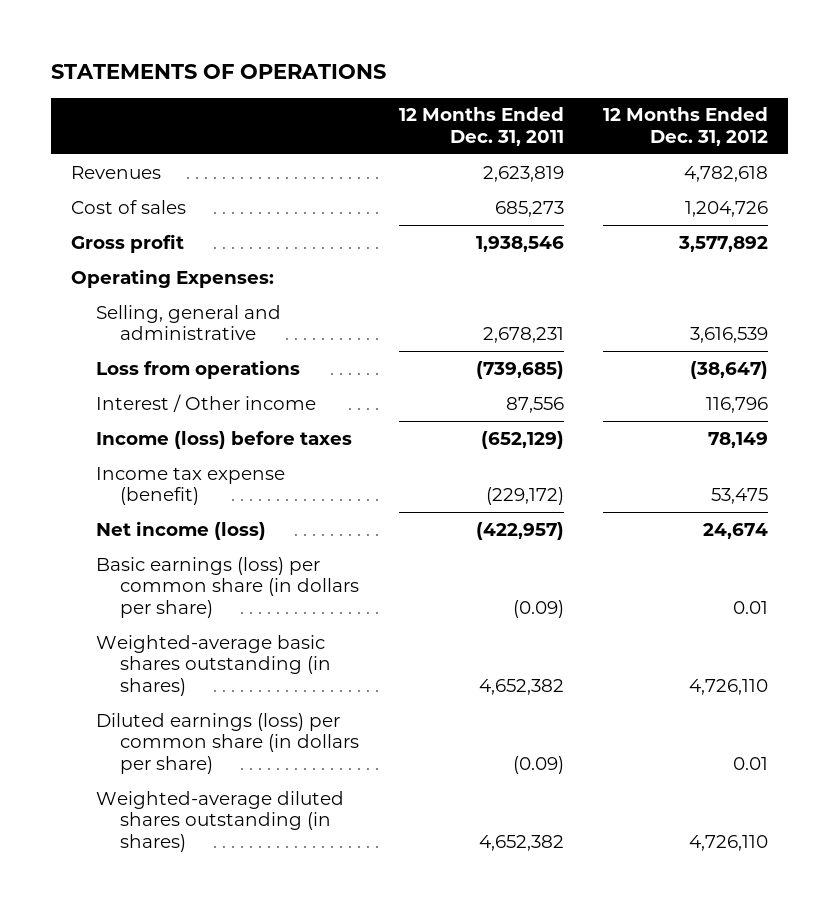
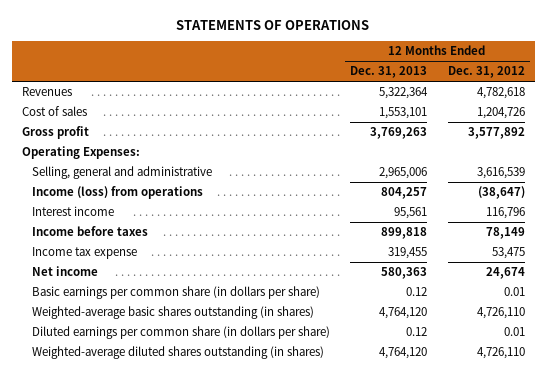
[398,107,564,147] 12 Months Ended Dec. 31, 2011 -> none
none -> [350,66,428,79] Dec. 31, 2013
[95,359,300,379] Loss from operations -> [31,186,203,200] Income (loss) from operations
[95,393,316,412] Interest / Other income -> [31,206,114,217] Interest income
[95,430,352,449] Income (loss) before taxes -> [31,226,148,237] Income before taxes
[95,466,285,506] Income tax expense (benefit) -> [31,247,137,260] Income tax expense
[95,520,266,540] Net income (loss) -> [31,266,98,277] Net income
[95,556,360,619] Basic earnings (loss) per common share (in dollars per share) -> [31,286,320,300] Basic earnings per common share (in dollars per share)
[95,712,360,775] Diluted earnings (loss) per common share (in dollars per share) -> [31,326,330,340] Diluted earnings per common share (in dollars per share)

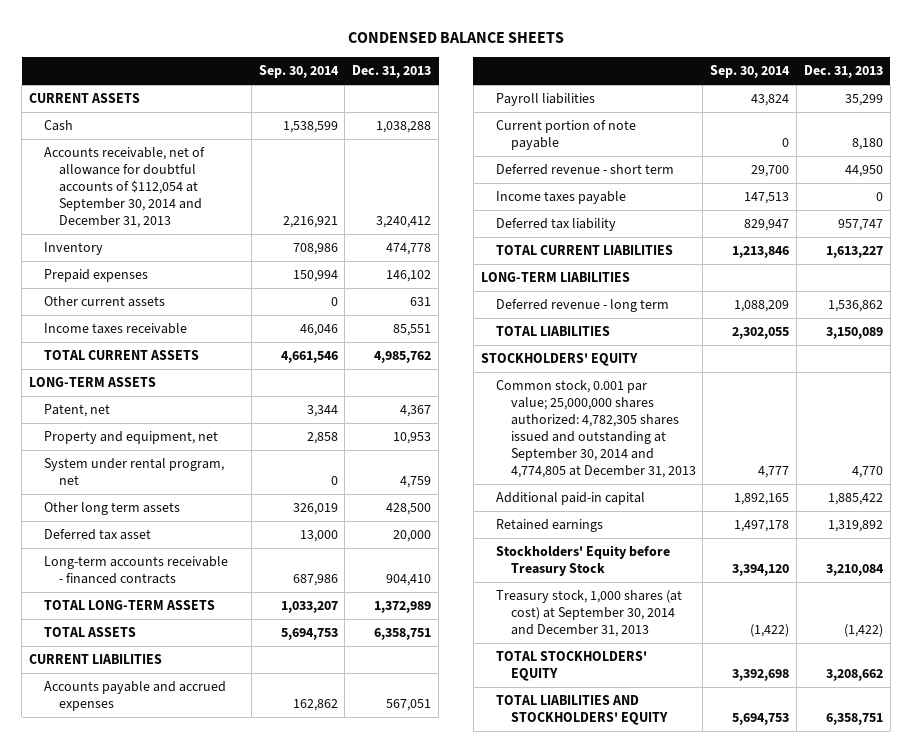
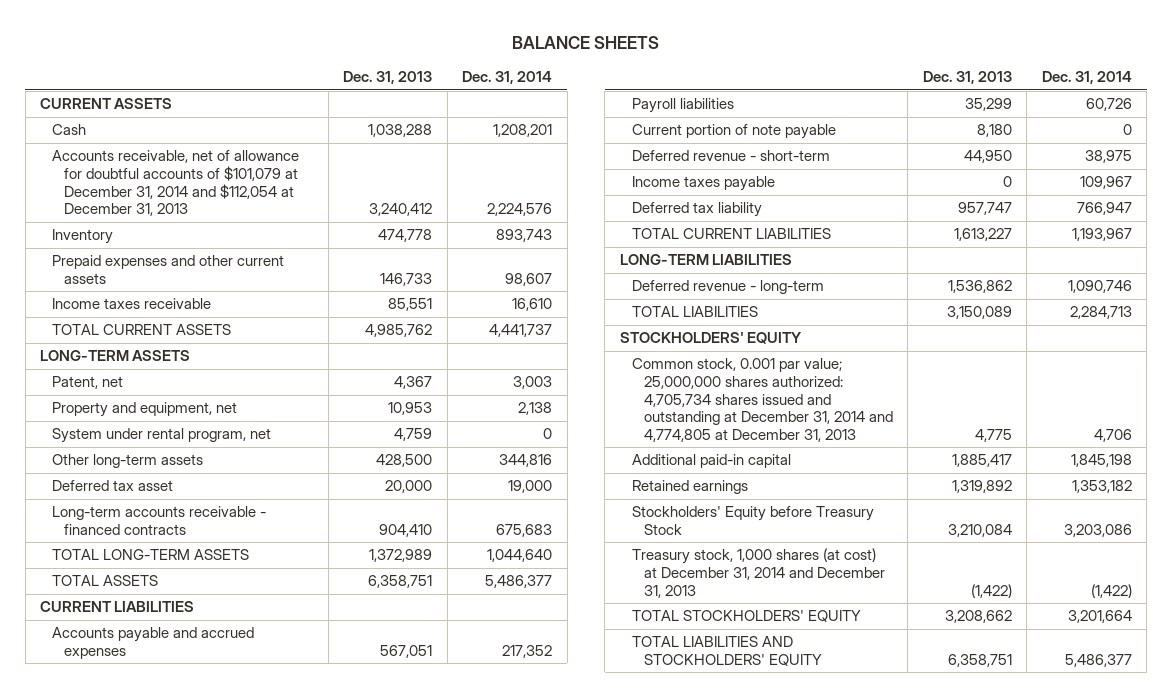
[347,32,564,44] CONDENSED BALANCE SHEETS -> [512,35,660,49] BALANCE SHEETS
[258,65,339,79] Sep. 30, 2014 -> none
none -> [462,71,553,85] Dec. 31, 2014
[44,147,206,229] Accounts receivable, net of allowance for doubtful accounts of $112,054 at September 30, 2014 and December 31, 2013 -> [52,150,300,217] Accounts receivable, net of allowance for doubtful accounts of $101,079 at December 31, 2014 and $112,054 at December 31, 2013
[44,296,166,308] Other current assets -> none
[44,269,149,283] Prepaid expenses -> [52,255,285,285] Prepaid expenses and other current assets
[386,270,432,283] 146,102 -> [380,273,433,287] 146,733
[44,502,181,516] Other long term assets -> [52,454,204,469] Other long-term assets
[495,164,674,176] Deferred revenue - short term -> [631,150,830,162] Deferred revenue - short-term
[495,299,669,313] Deferred revenue - long term -> [631,280,824,295] Deferred revenue - long-term
[495,380,696,479] Common stock, 0.001 par value; 25,000,000 shares authorized: 4,782,305 shares issued and outstanding at September 30, 2014 and 4,774,805 at December 31, 2013 -> [631,358,893,442] Common stock, 0.001 par value; 25,000,000 shares authorized: 4,705,734 shares issued and outstanding at December 31, 2014 and 4,774,805 at December 31, 2013
[851,466,883,479] 4,770 -> [974,428,1012,442] 4,775
[827,493,883,506] 1,885,422 -> [951,454,1012,468] 1,885,417
[495,590,682,638] Treasury stock, 1,000 shares (at cost) at September 30, 2014 and December 31, 2013 -> [631,548,885,598] Treasury stock, 1,000 shares (at cost) at December 31, 2014 and December 31, 2013

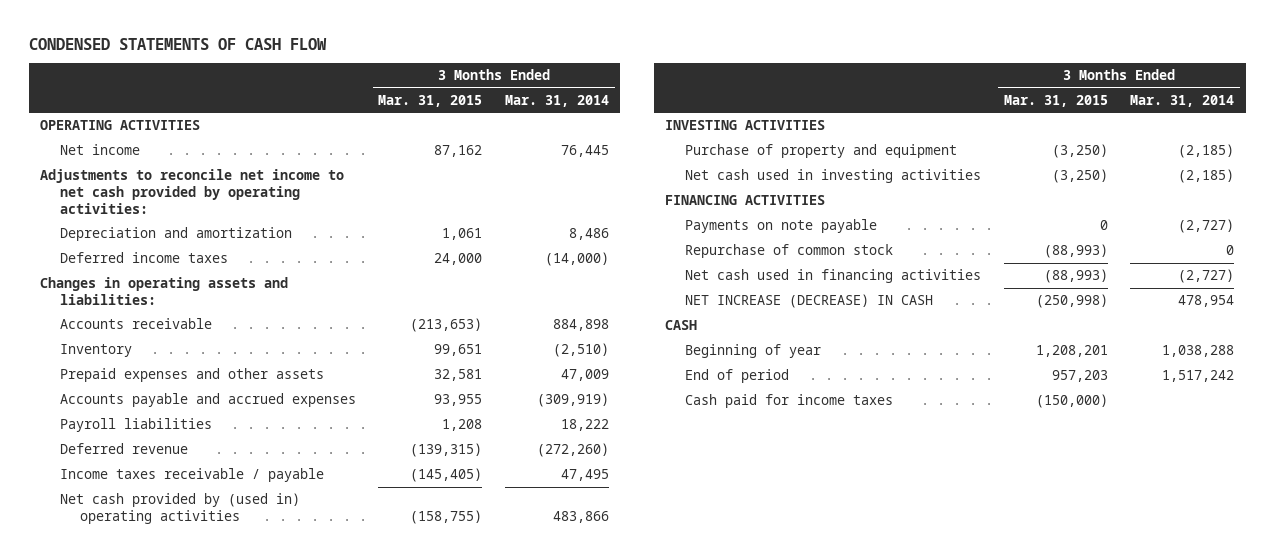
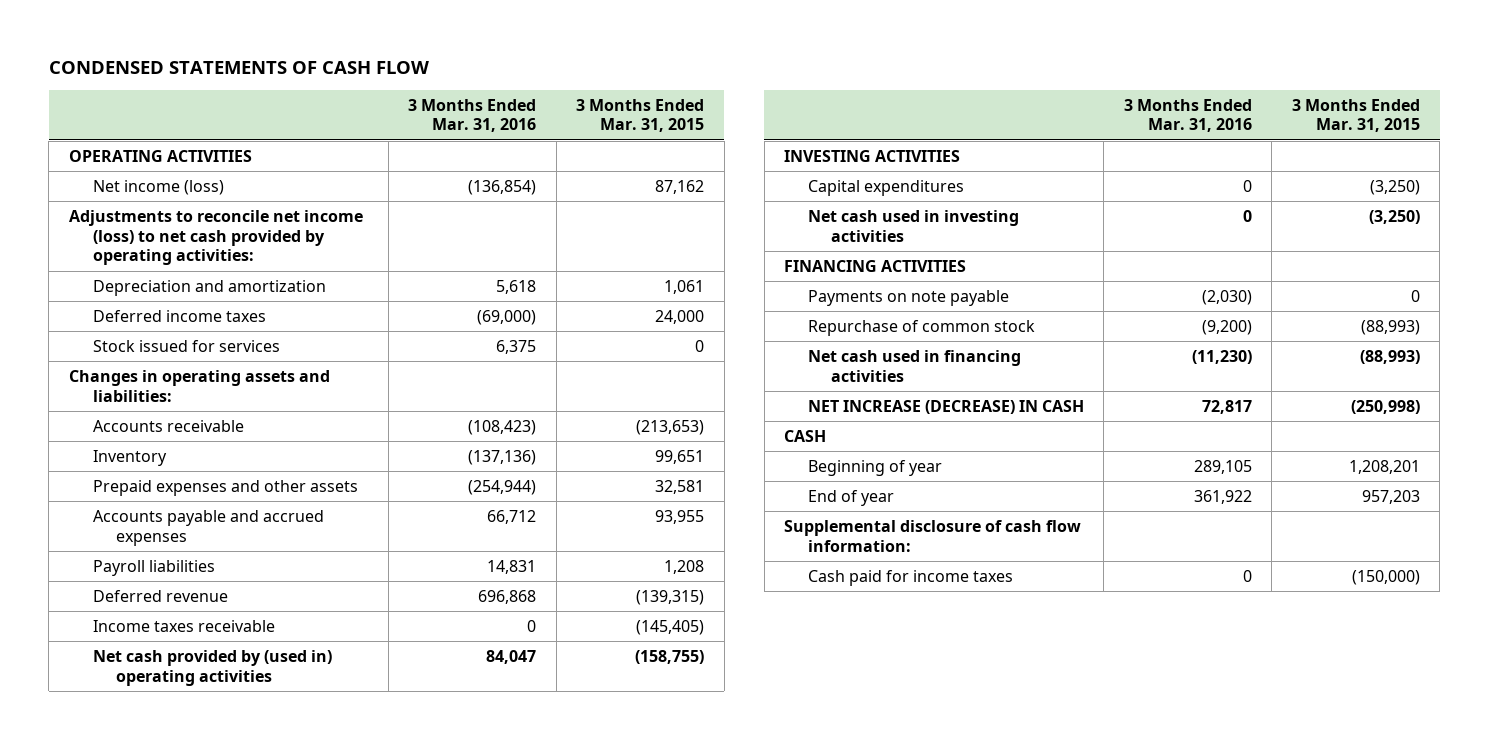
[504,94,609,107] Mar. 31, 2014 -> none
none -> [408,98,537,133] 3 Months Ended Mar. 31, 2016
[59,144,140,156] Net income -> [92,179,224,195] Net income (loss)
[39,169,344,215] Adjustments to reconcile net income to net cash provided by operating activities: -> [68,209,363,266] Adjustments to reconcile net income (loss) to net cash provided by operating activities:
none -> [92,339,280,352] Stock issued for services
[59,468,324,483] Income taxes receivable / payable -> [92,619,275,632] Income taxes receivable
[685,144,958,159] Purchase of property and equipment -> [807,179,964,196] Capital expenditures
[685,369,790,384] End of period -> [807,489,894,506] End of year
none -> [784,519,1082,552] Supplemental disclosure of cash flow information:

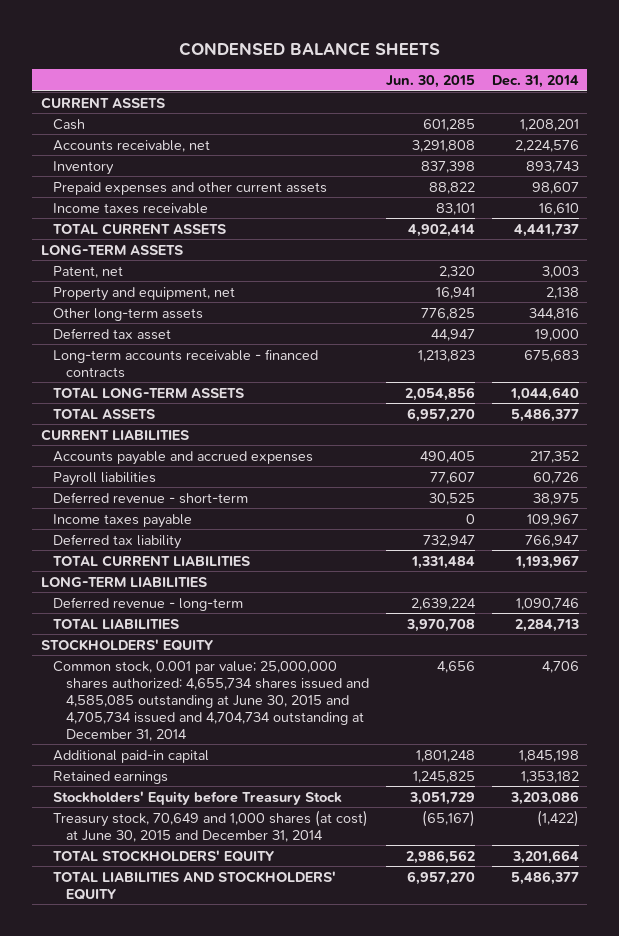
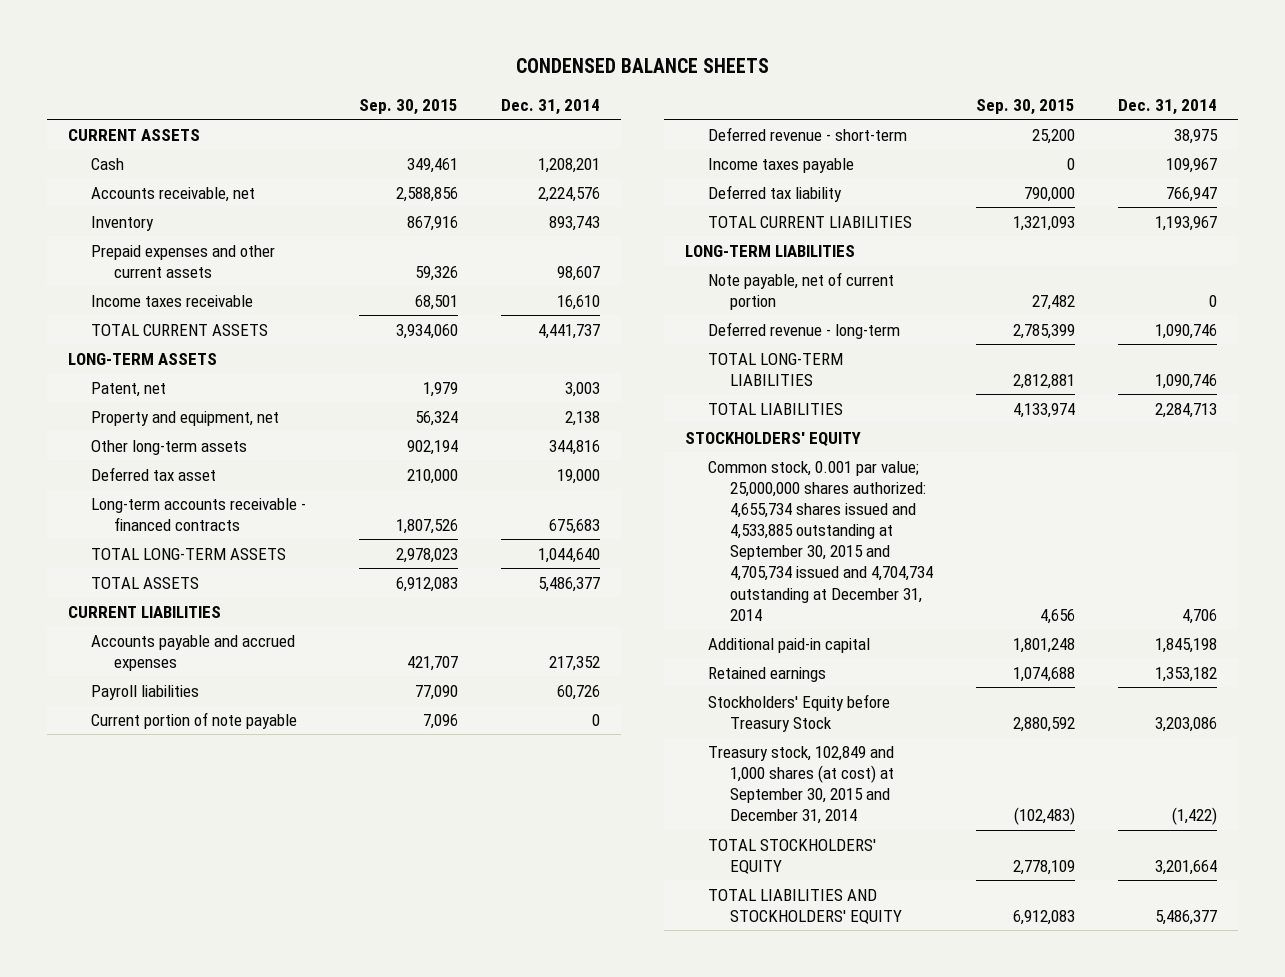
[385,75,475,89] Jun. 30, 2015 -> none
none -> [359,98,459,115] Sep. 30, 2015
none -> [90,711,297,729] Current portion of note payable
none -> [707,271,894,310] Note payable, net of current portion
none -> [707,352,843,386] TOTAL LONG-TERM LIABILITIES
[53,660,369,741] Common stock, 0.001 par value; 25,000,000 shares authorized: 4,655,734 shares issued and 4,585,085 outstanding at June 30, 2015 and 4,705,734 issued and 4,704,734 outstanding at December 31, 2014 -> [707,460,934,621] Common stock, 0.001 par value; 25,000,000 shares authorized: 4,655,734 shares issued and 4,533,885 outstanding at September 30, 2015 and 4,705,734 issued and 4,704,734 outstanding at December 31, 2014
[53,809,369,842] Treasury stock, 70,649 and 1,000 shares (at cost) at June 30, 2015 and December 31, 2014 -> [707,745,895,825] Treasury stock, 102,849 and 1,000 shares (at cost) at September 30, 2015 and December 31, 2014

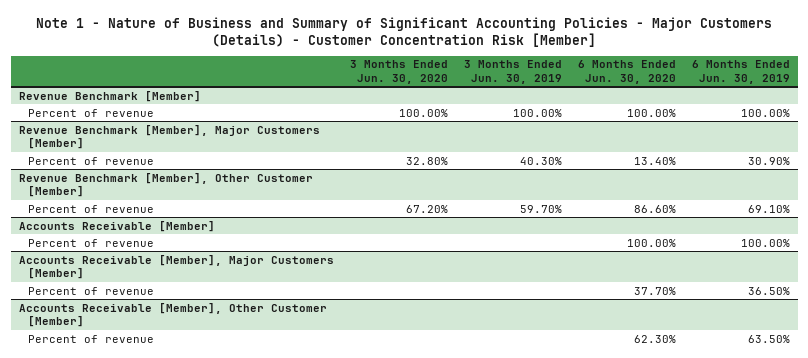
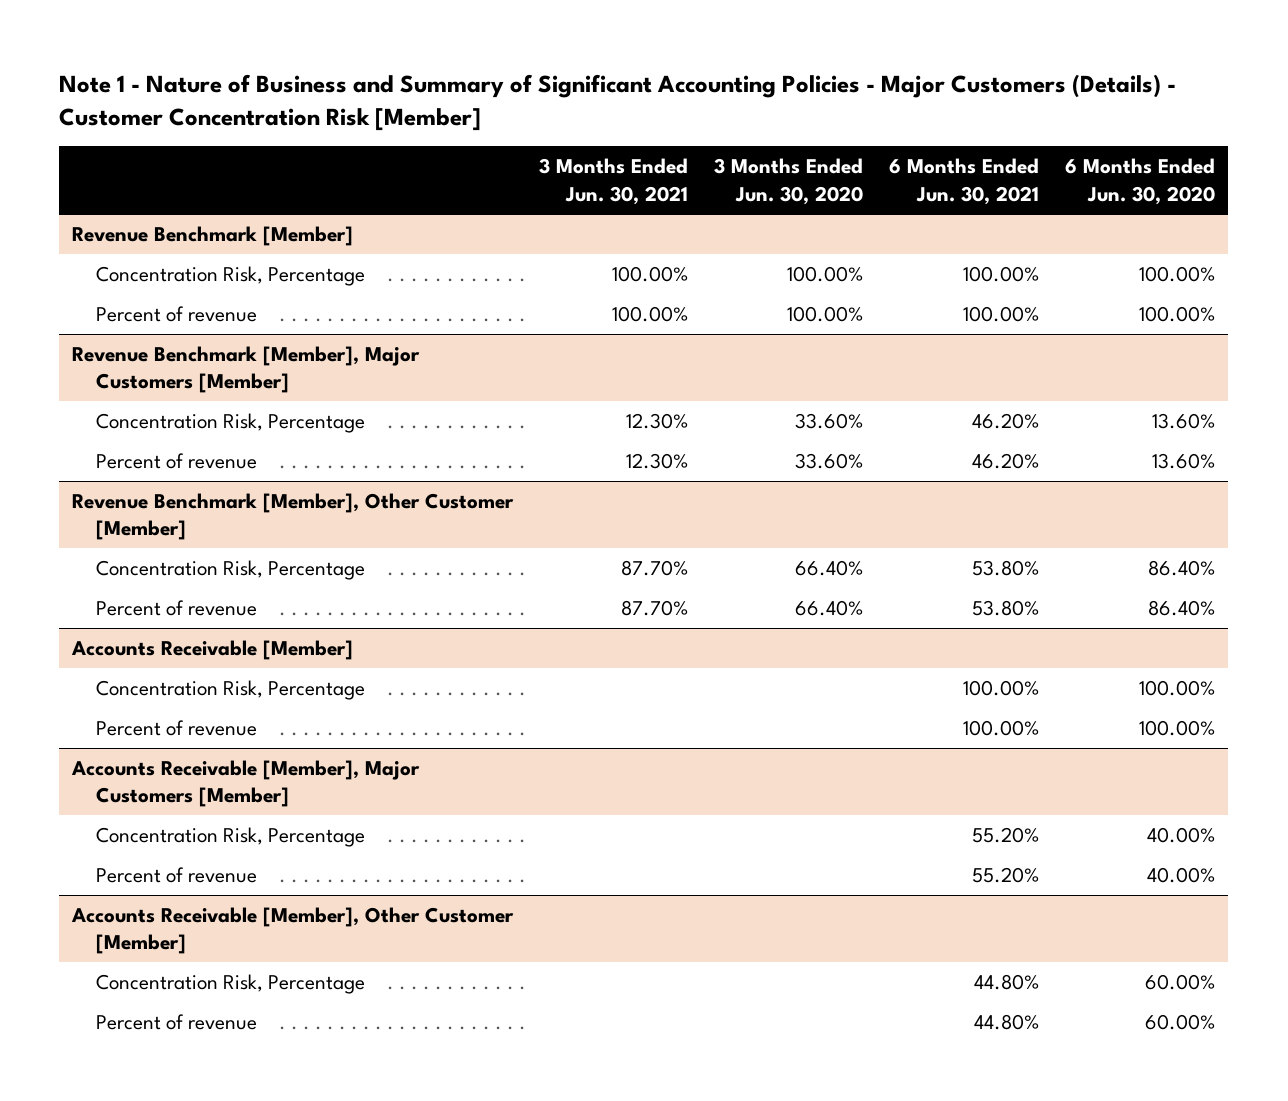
[463,60,562,84] 3 Months Ended Jun. 30, 2019 -> none
[691,60,790,84] 6 Months Ended Jun. 30, 2019 -> none
none -> [539,158,689,205] 3 Months Ended Jun. 30, 2021
none -> [889,158,1040,205] 6 Months Ended Jun. 30, 2021
none -> [96,265,366,286] Concentration Risk, Percentage
none -> [96,412,366,433] Concentration Risk, Percentage
[405,156,448,165] 32.80% -> [795,452,864,469] 33.60%
[633,156,676,165] 13.40% -> [1152,452,1216,469] 13.60%
none -> [96,559,366,580] Concentration Risk, Percentage
[405,204,448,213] 67.20% -> [795,599,864,616] 66.40%
[633,204,676,213] 86.60% -> [1148,599,1216,616] 86.40%
none -> [96,679,366,700] Concentration Risk, Percentage
none -> [96,826,366,847] Concentration Risk, Percentage
[633,286,676,295] 37.70% -> [1147,866,1216,883] 40.00%
none -> [96,973,366,994] Concentration Risk, Percentage
[633,334,676,343] 62.30% -> [1145,1013,1216,1030] 60.00%

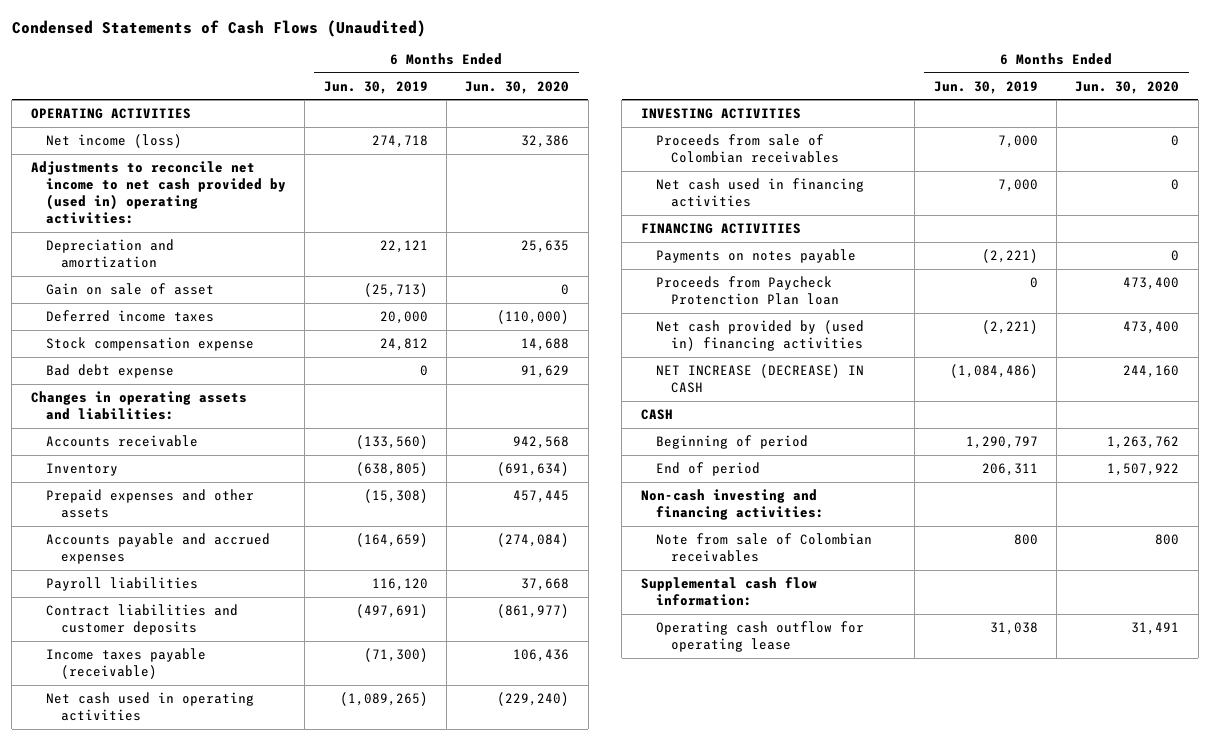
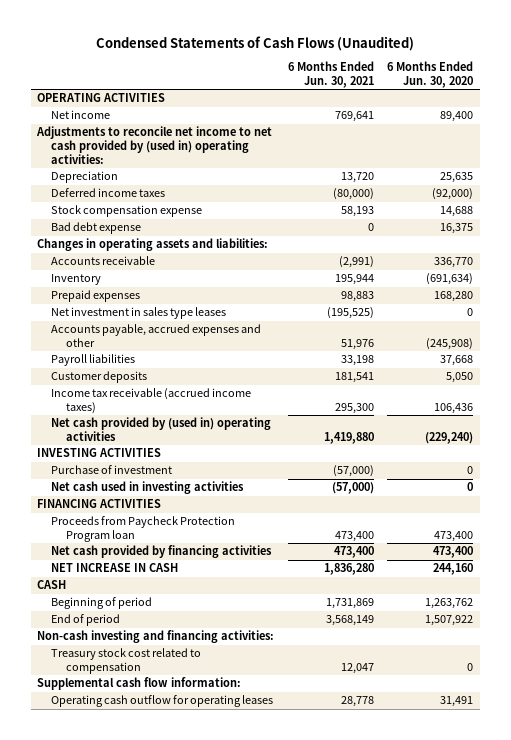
[323,80,428,94] Jun. 30, 2019 -> none
none -> [287,61,374,88] 6 Months Ended Jun. 30, 2021
[45,133,182,148] Net income (loss) -> [51,110,111,120] Net income
[521,134,570,148] 32,386 -> [440,111,474,123] 89,400
[45,282,214,295] Gain on sale of asset -> none
[45,238,174,268] Depreciation and amortization -> [51,171,119,184] Depreciation
[497,309,570,324] (110,000) -> [432,188,474,201] (92,000)
[521,364,570,378] 91,629 -> [440,223,474,235] 16,375
[513,435,570,449] 942,568 -> [434,257,474,269] 336,770
[45,488,254,518] Prepaid expenses and other assets -> [51,290,141,303] Prepaid expenses
[513,489,570,503] 457,445 -> [434,291,474,303] 168,280
none -> [51,307,227,320] Net investment in sales type leases
[45,532,270,564] Accounts payable and accrued expenses -> [51,324,262,348] Accounts payable, accrued expenses and other
[497,532,570,547] (274,084) -> [426,338,474,351] (245,908)
[45,603,238,635] Contract liabilities and customer deposits -> [51,371,148,384] Customer deposits
[497,603,570,618] (861,977) -> [446,372,474,384] 5,050
[45,647,206,679] Income taxes payable (receivable) -> [51,388,252,415] Income tax receivable (accrued income taxes)
[45,691,254,721] Net cash used in operating activities -> [51,417,272,442] Net cash provided by (used in) operating activities
[655,133,839,163] Proceeds from sale of Colombian receivables -> none
none -> [51,465,173,475] Purchase of investment
[655,177,864,207] Net cash used in financing activities -> [51,481,245,495] Net cash used in investing activities
[655,248,856,263] Payments on notes payable -> none
[655,275,839,305] Proceeds from Paycheck Protenction Plan loan -> [51,516,236,543] Proceeds from Paycheck Protection Program loan
[655,319,864,351] Net cash provided by (used in) financing activities -> [51,545,273,559] Net cash provided by financing activities
[655,363,864,393] NET INCREASE (DECREASE) IN CASH -> [51,563,179,573] NET INCREASE IN CASH
[655,532,872,562] Note from sale of Colombian receivables -> none
none -> [51,648,202,675] Treasury stock cost related to compensation
[655,620,864,652] Operating cash outflow for operating lease -> [51,695,274,708] Operating cash outflow for operating leases

